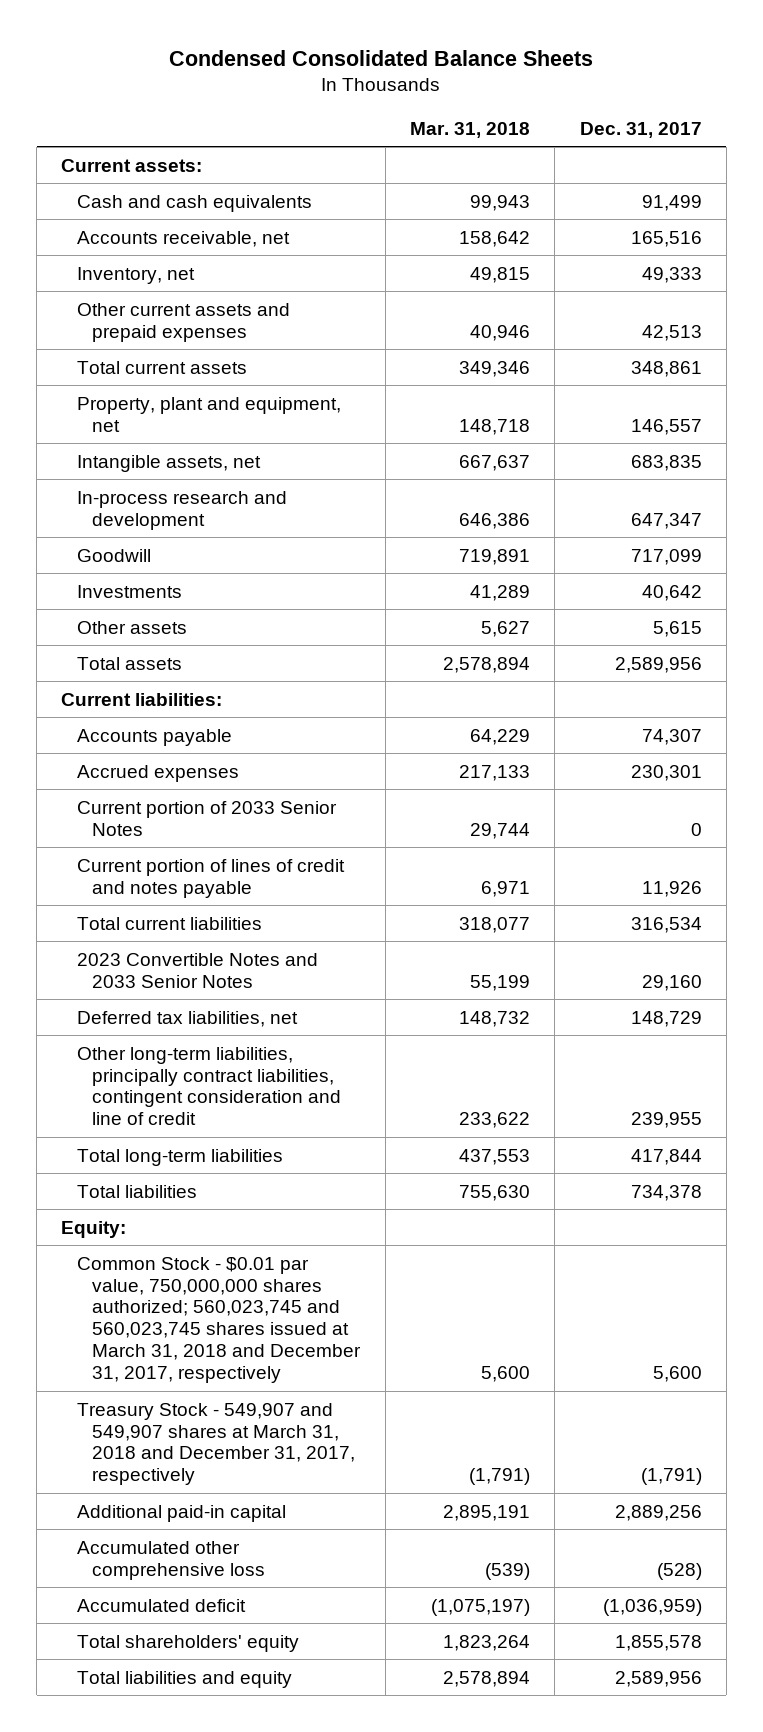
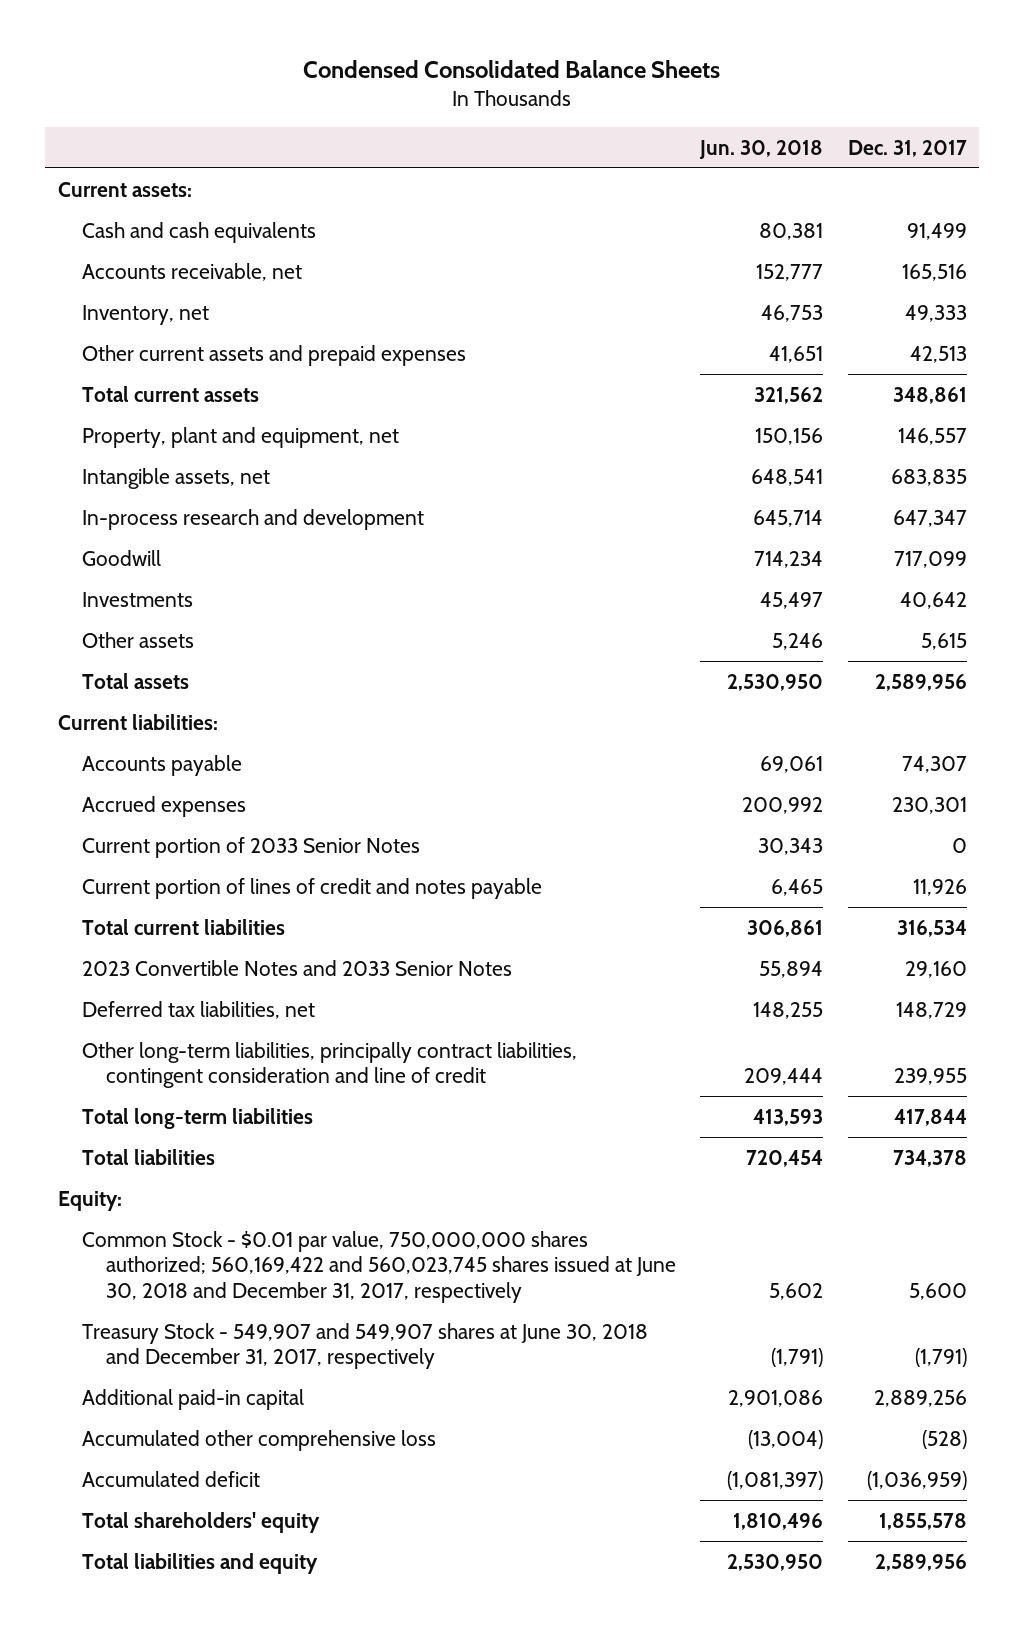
[409,121,530,138] Mar. 31, 2018 -> none
none -> [699,139,824,159] Jun. 30, 2018
[76,1256,362,1383] Common Stock - $0.01 par value, 750,000,000 shares authorized; 560,023,745 and 560,023,745 shares issued at March 31, 2018 and December 31, 2017, respectively -> [81,1230,677,1303] Common Stock - $0.01 par value, 750,000,000 shares authorized; 560,169,422 and 560,023,745 shares issued at June 30, 2018 and December 31, 2017, respectively
[76,1402,356,1486] Treasury Stock - 549,907 and 549,907 shares at March 31, 2018 and December 31, 2017, respectively -> [81,1322,648,1370] Treasury Stock - 549,907 and 549,907 shares at June 30, 2018 and December 31, 2017, respectively

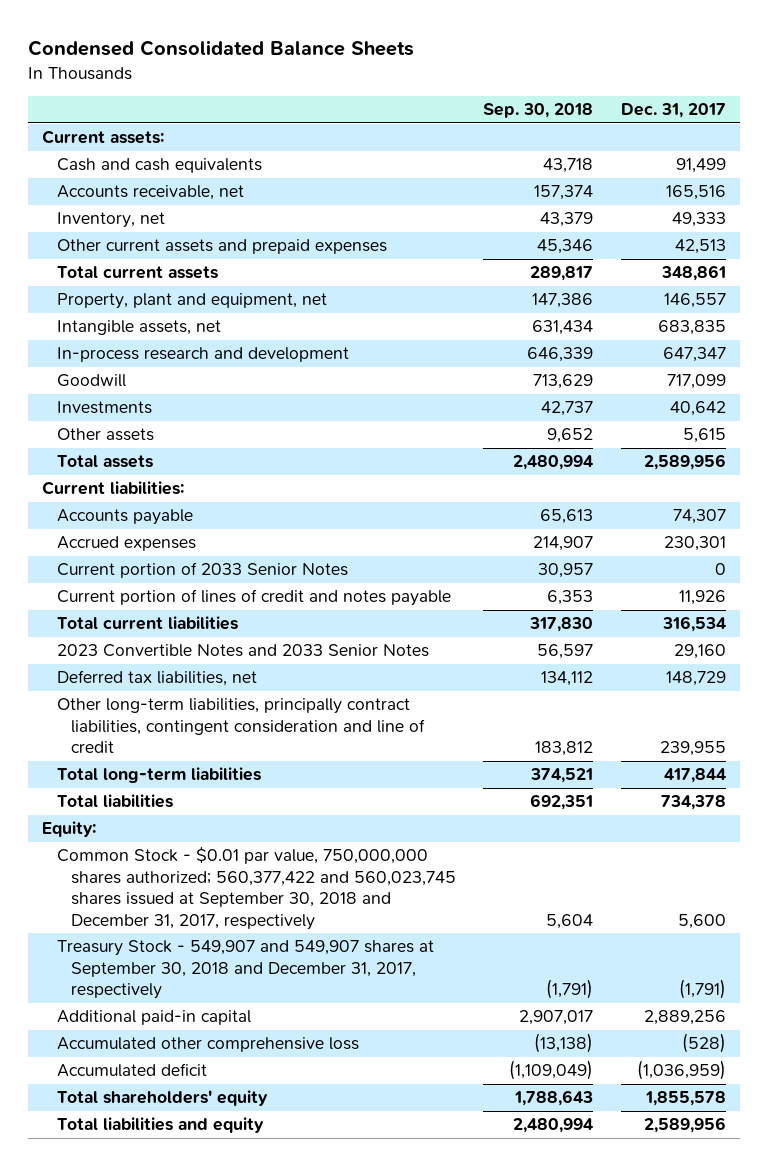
[699,139,824,159] Jun. 30, 2018 -> none
none -> [483,103,594,119] Sep. 30, 2018
[81,1230,677,1303] Common Stock - $0.01 par value, 750,000,000 shares authorized; 560,169,422 and 560,023,745 shares issued at June 30, 2018 and December 31, 2017, respectively -> [56,847,457,930] Common Stock - $0.01 par value, 750,000,000 shares authorized; 560,377,422 and 560,023,745 shares issued at September 30, 2018 and December 31, 2017, respectively
[81,1322,648,1370] Treasury Stock - 549,907 and 549,907 shares at June 30, 2018 and December 31, 2017, respectively -> [56,940,434,1000] Treasury Stock - 549,907 and 549,907 shares at September 30, 2018 and December 31, 2017, respectively

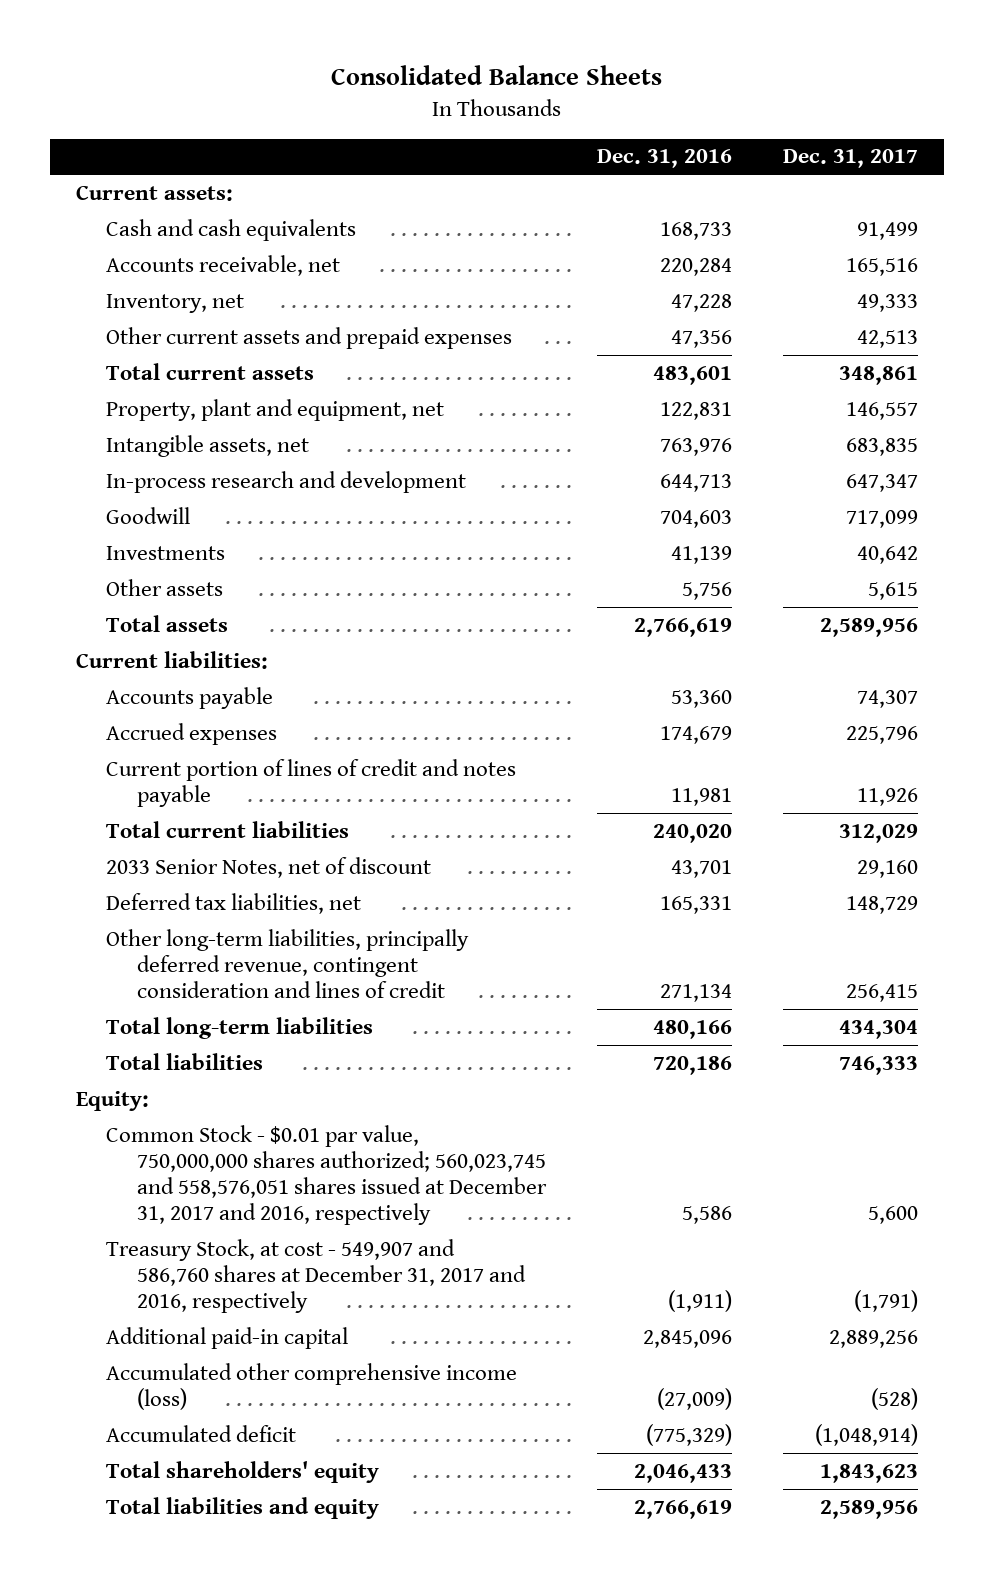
[28,40,415,57] Condensed Consolidated Balance Sheets -> [331,65,663,86] Consolidated Balance Sheets
[483,103,594,119] Sep. 30, 2018 -> none
none -> [597,149,733,169] Dec. 31, 2016
[56,562,348,579] Current portion of 2033 Senior Notes -> none
[663,536,726,552] 230,301 -> [846,725,919,744] 225,796
[661,616,726,633] 316,534 -> [839,823,919,843] 312,029
[56,644,429,658] 2023 Convertible Notes and 2033 Senior Notes -> [106,856,432,878] 2033 Senior Notes, net of discount
[56,698,426,754] Other long-term liabilities, principally contract liabilities, contingent consideration and line of credit -> [106,928,470,999] Other long-term liabilities, principally deferred revenue, contingent consideration and lines of credit
[659,741,726,757] 239,955 -> [846,984,919,1003] 256,415
[663,768,726,784] 417,844 -> [839,1019,919,1039] 434,304
[660,795,726,811] 734,378 -> [839,1055,919,1075] 746,333
[56,847,457,930] Common Stock - $0.01 par value, 750,000,000 shares authorized; 560,377,422 and 560,023,745 shares issued at September 30, 2018 and December 31, 2017, respectively -> [106,1124,547,1226] Common Stock - $0.01 par value, 750,000,000 shares authorized; 560,023,745 and 558,576,051 shares issued at December 31, 2017 and 2016, respectively
[56,940,434,1000] Treasury Stock - 549,907 and 549,907 shares at September 30, 2018 and December 31, 2017, respectively -> [106,1238,526,1314] Treasury Stock, at cost - 549,907 and 586,760 shares at December 31, 2017 and 2016, respectively
[56,1037,359,1053] Accumulated other comprehensive loss -> [106,1362,518,1411] Accumulated other comprehensive income (loss)
[636,1060,726,1081] (1,036,959) -> [815,1423,919,1446] (1,048,914)
[644,1091,726,1107] 1,855,578 -> [820,1463,919,1483] 1,843,623

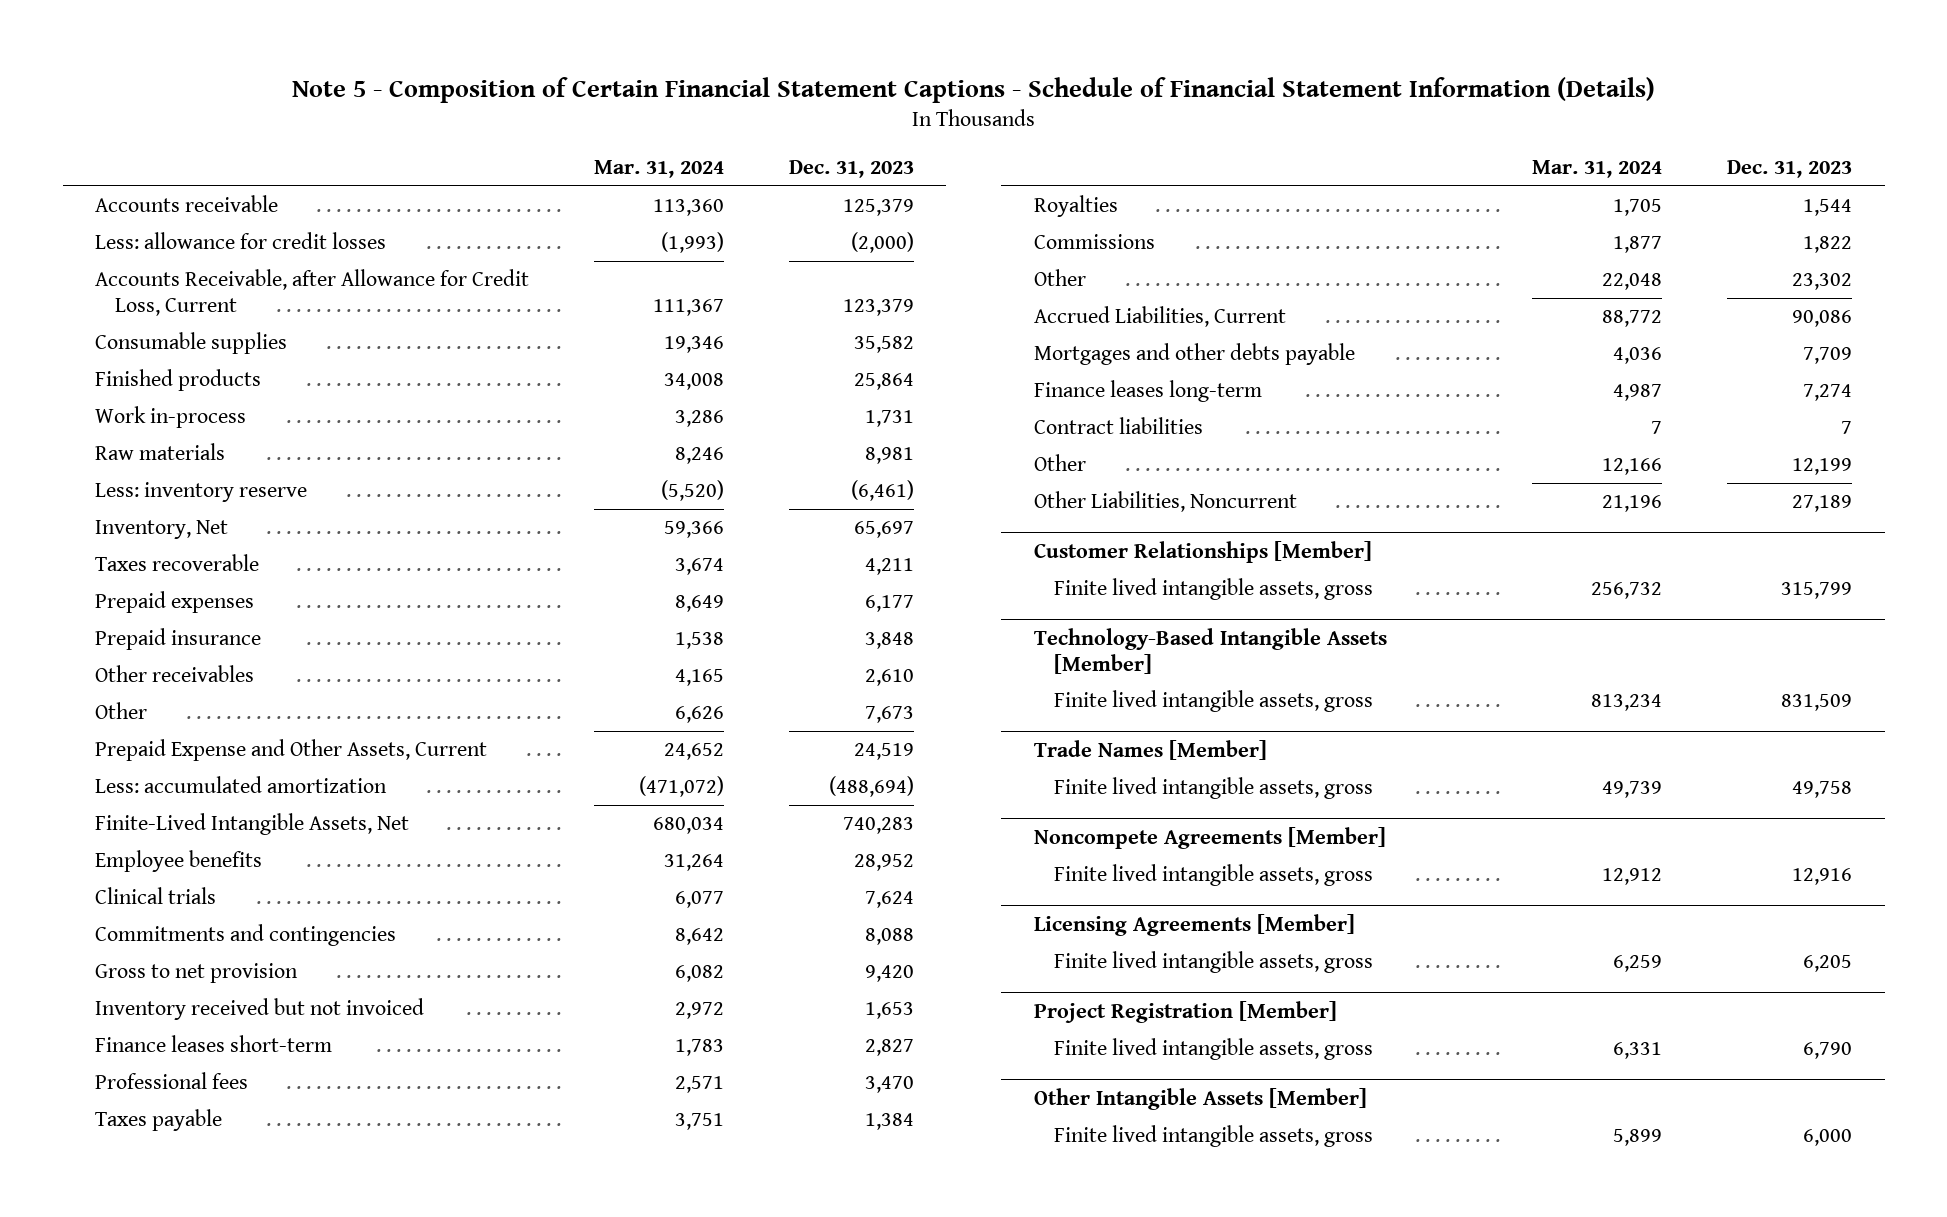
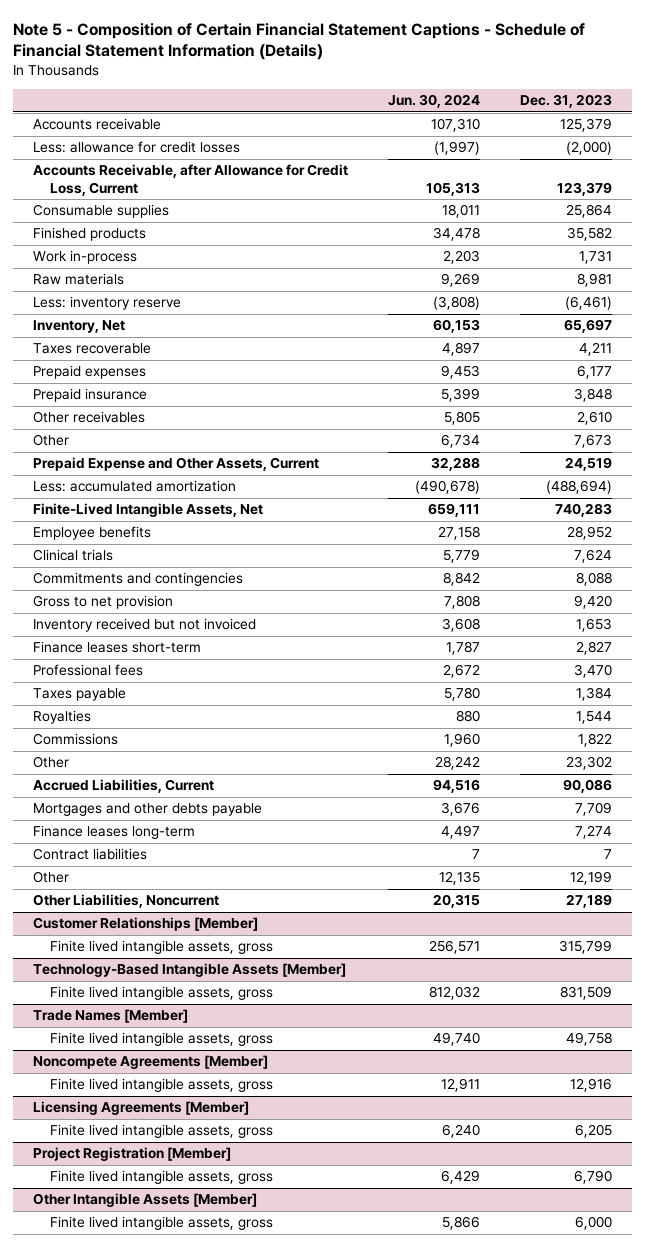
[593,159,724,178] Mar. 31, 2024 -> none
none -> [388,94,481,109] Jun. 30, 2024
[853,336,914,354] 35,582 -> [565,204,612,219] 25,864
[853,373,914,391] 25,864 -> [566,227,612,242] 35,582

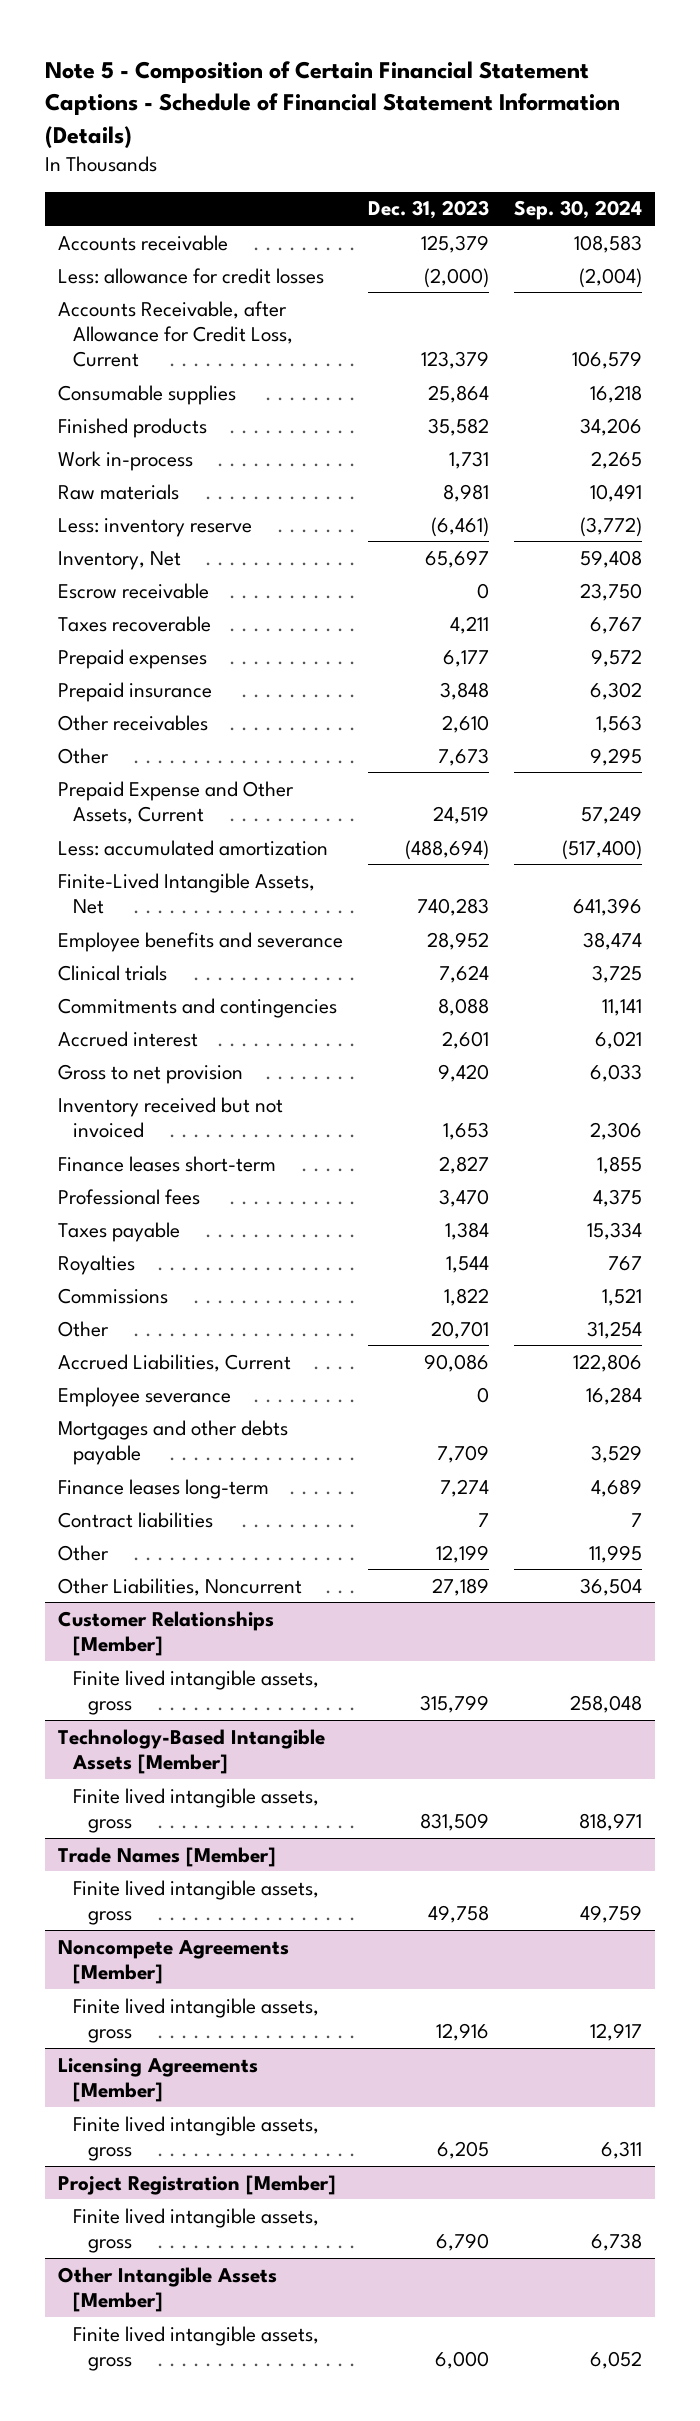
[388,94,481,109] Jun. 30, 2024 -> none
none -> [514,200,643,221] Sep. 30, 2024
none -> [57,582,209,599] Escrow receivable
[33,526,152,541] Employee benefits -> [57,931,343,952] Employee benefits and severance
none -> [57,1030,198,1047] Accrued interest
[565,756,612,771] 23,302 -> [431,1320,490,1339] 20,701
none -> [57,1386,231,1407] Employee severance

